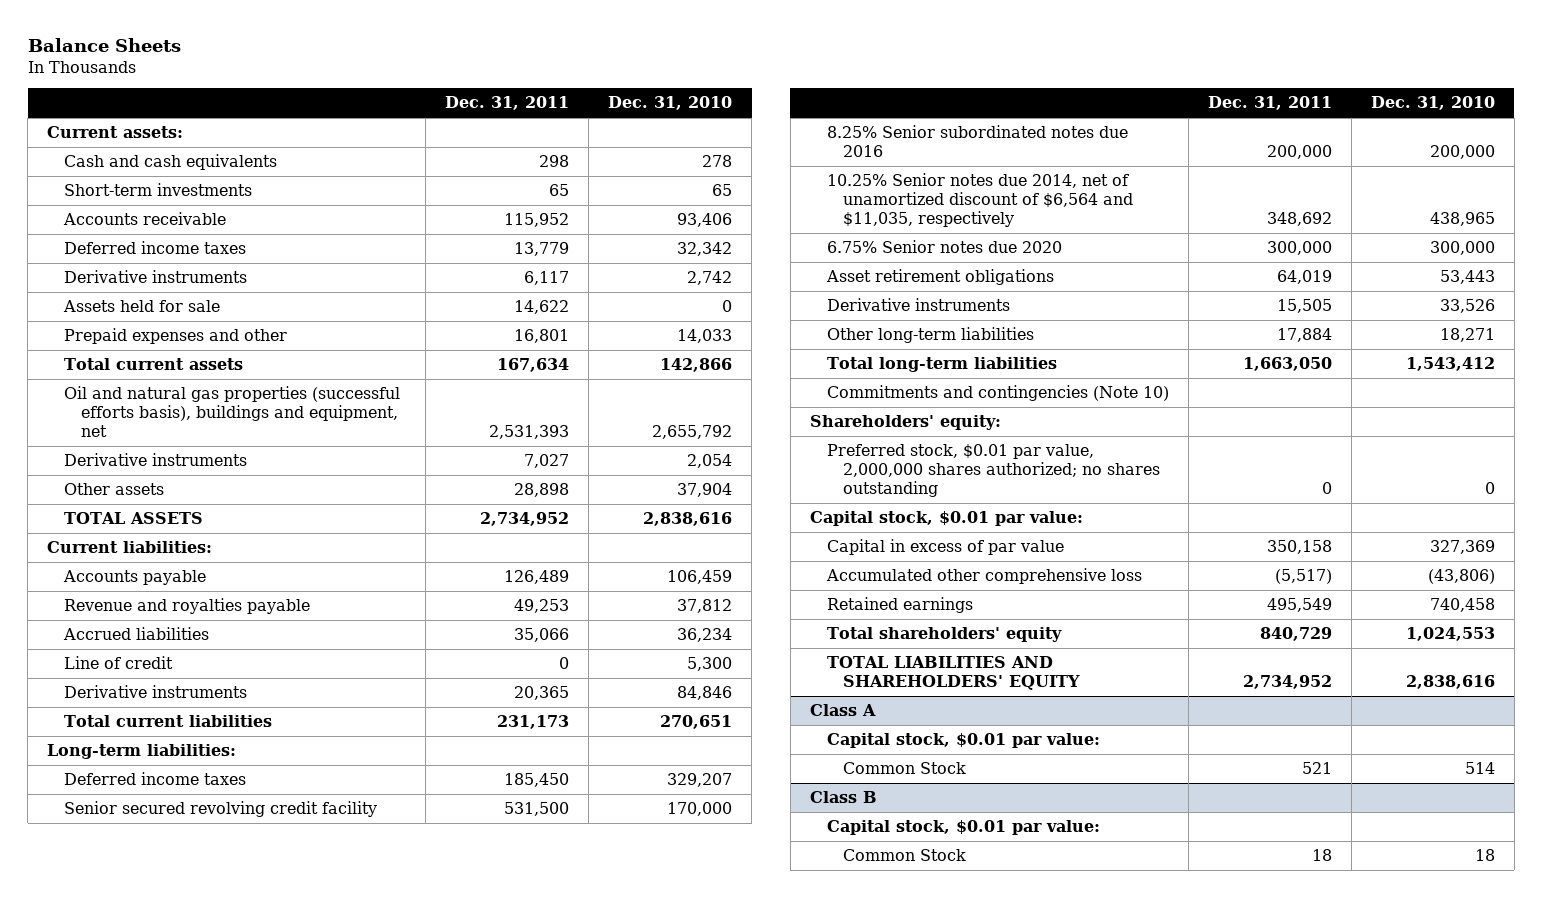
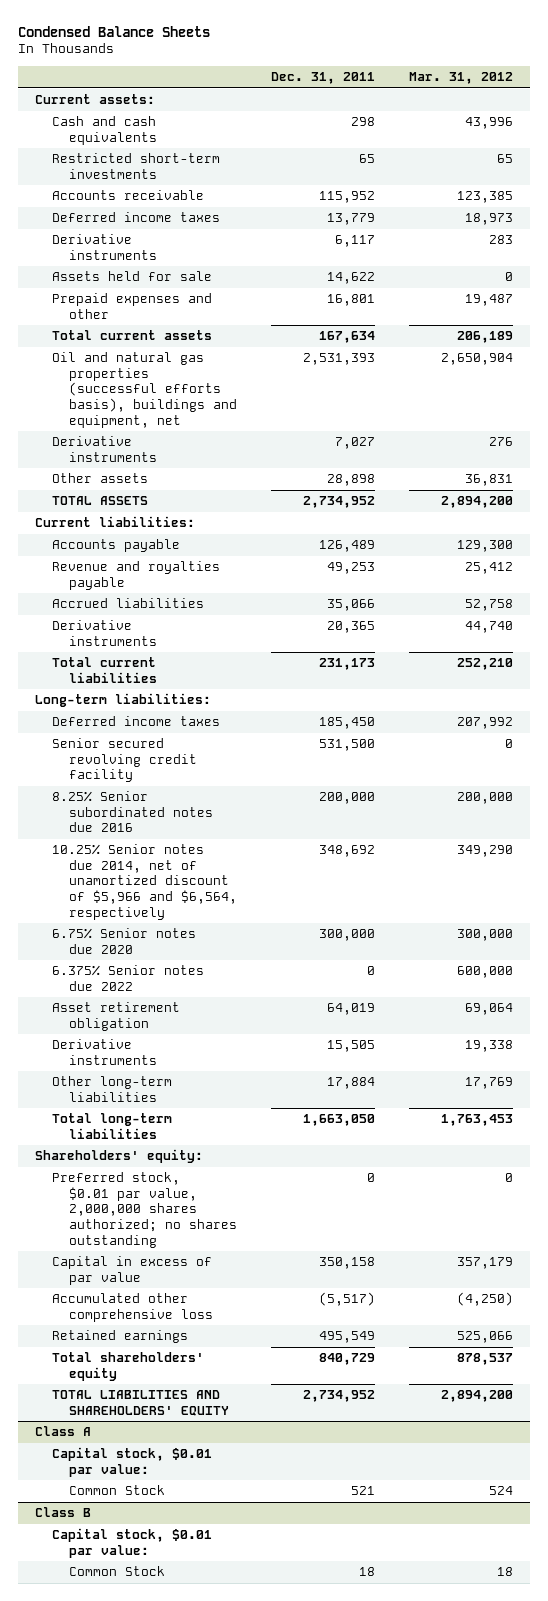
[27,37,181,52] Balance Sheets -> [17,25,210,37] Condensed Balance Sheets
[608,96,733,111] Dec. 31, 2010 -> none
none -> [409,71,514,84] Mar. 31, 2012
[64,183,253,197] Short-term investments -> [51,153,220,179] Restricted short-term investments
[64,656,174,670] Line of credit -> none
[826,173,1134,227] 10.25% Senior notes due 2014, net of unamortized discount of $6,564 and $11,035, respectively -> [51,844,238,920] 10.25% Senior notes due 2014, net of unamortized discount of $5,966 and $6,564, respectively
none -> [51,965,204,991] 6.375% Senior notes due 2022
[825,269,1054,286] Asset retirement obligations -> [51,1002,180,1031] Asset retirement obligation
[826,385,1169,402] Commitments and contingencies (Note 10) -> none
[809,511,1083,527] Capital stock, $0.01 par value: -> none

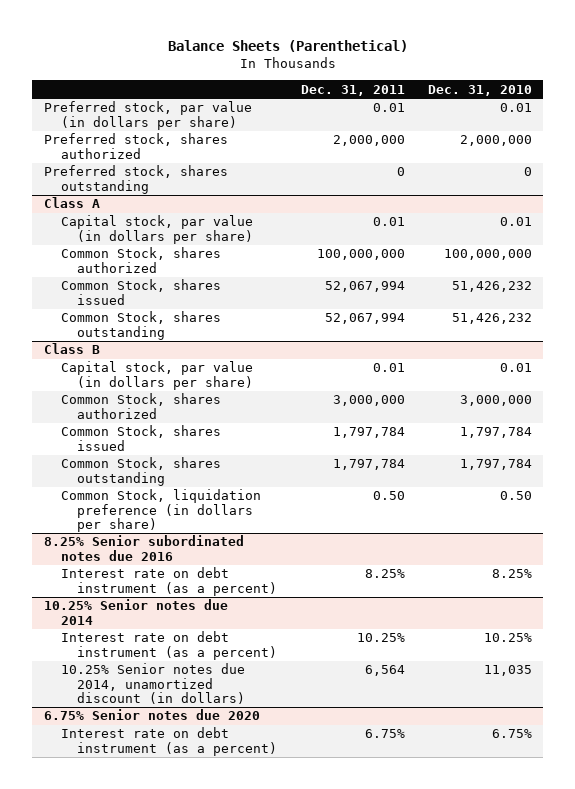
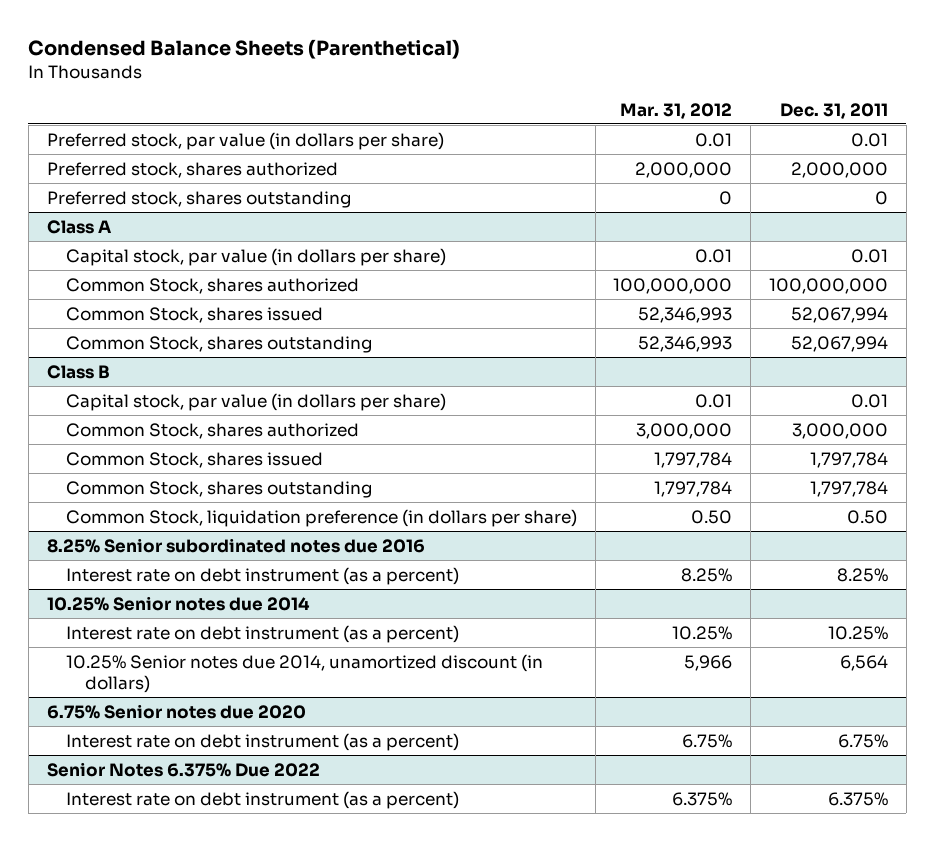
[167,40,408,53] Balance Sheets (Parenthetical) -> [28,38,461,59] Condensed Balance Sheets (Parenthetical)
[427,84,532,96] Dec. 31, 2010 -> none
none -> [620,102,733,119] Mar. 31, 2012
none -> [46,761,320,777] Senior Notes 6.375% Due 2022
none -> [65,790,459,809] Interest rate on debt instrument (as a percent)

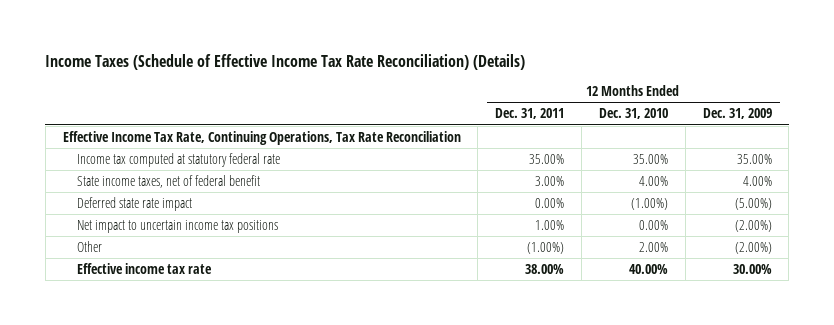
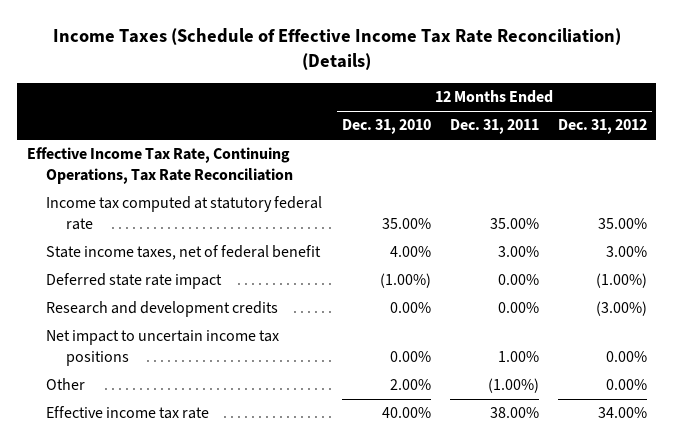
[702,108,772,120] Dec. 31, 2009 -> none
none -> [557,119,647,135] Dec. 31, 2012
none -> [46,301,279,318] Research and development credits

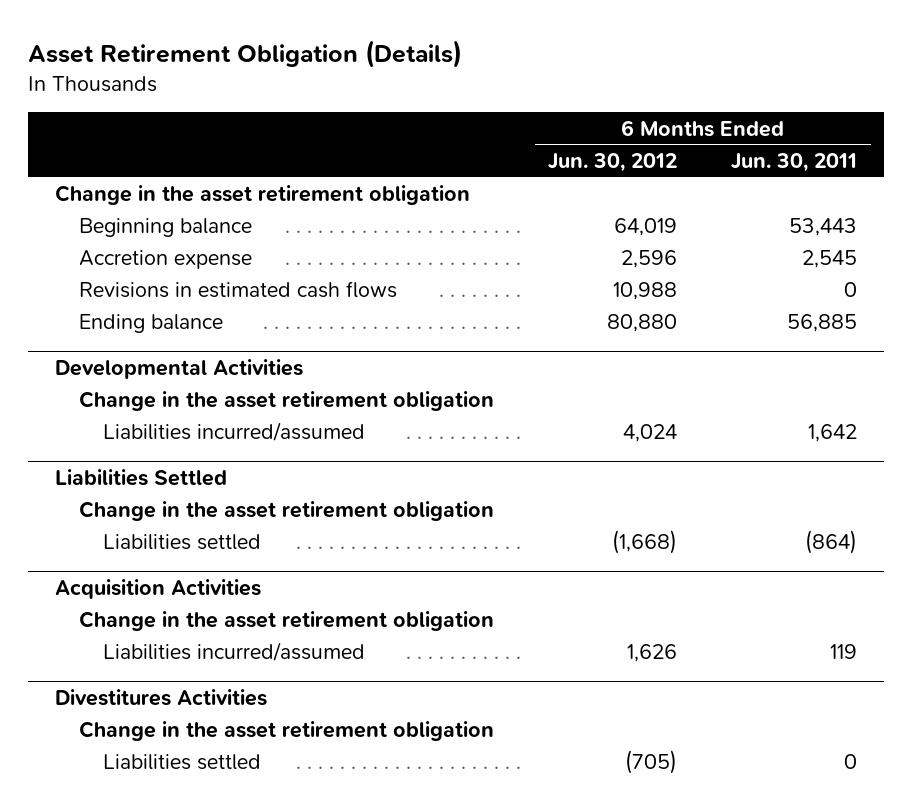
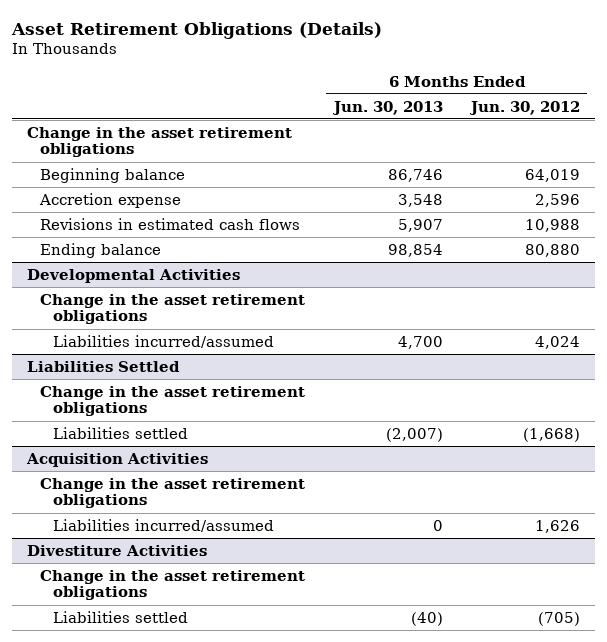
[28,39,463,68] Asset Retirement Obligation (Details) -> [11,21,383,39] Asset Retirement Obligations (Details)
[731,152,858,172] Jun. 30, 2011 -> none
none -> [331,100,443,115] Jun. 30, 2013
[55,185,471,206] Change in the asset retirement obligation -> [26,126,292,158] Change in the asset retirement obligations
[79,391,495,412] Change in the asset retirement obligation -> [39,293,305,325] Change in the asset retirement obligations
[79,501,495,522] Change in the asset retirement obligation -> [39,385,305,417] Change in the asset retirement obligations
[79,611,495,632] Change in the asset retirement obligation -> [39,477,305,509] Change in the asset retirement obligations
[55,688,268,706] Divestitures Activities -> none
none -> [26,544,207,556] Divestiture Activities
[79,721,495,742] Change in the asset retirement obligation -> [39,569,305,601] Change in the asset retirement obligations

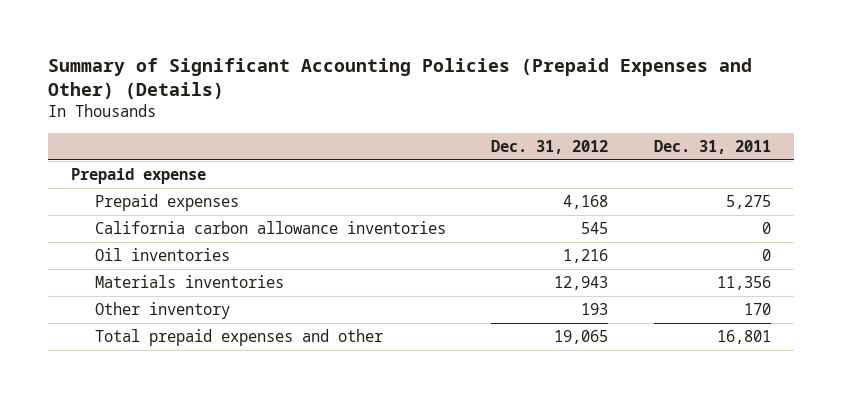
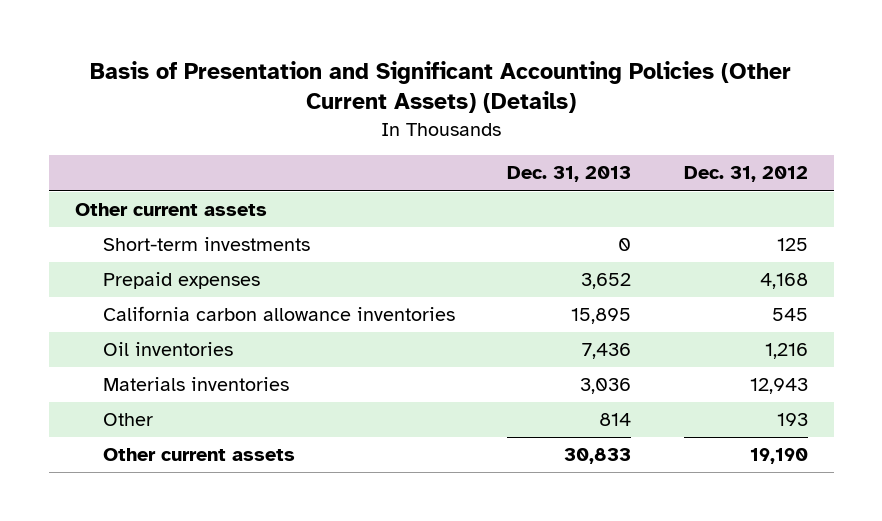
[47,58,752,100] Summary of Significant Accounting Policies (Prepaid Expenses and Other) (Details) -> [90,60,792,114] Basis of Presentation and Significant Accounting Policies (Other Current Assets) (Details)
[654,139,772,154] Dec. 31, 2011 -> none
none -> [507,166,632,183] Dec. 31, 2013
[70,168,206,185] Prepaid expense -> [74,203,267,217] Other current assets
none -> [103,237,311,252] Short-term investments
[94,329,383,347] Total prepaid expenses and other -> none
[94,302,230,320] Other inventory -> [103,413,154,427] Other
none -> [103,448,296,462] Other current assets

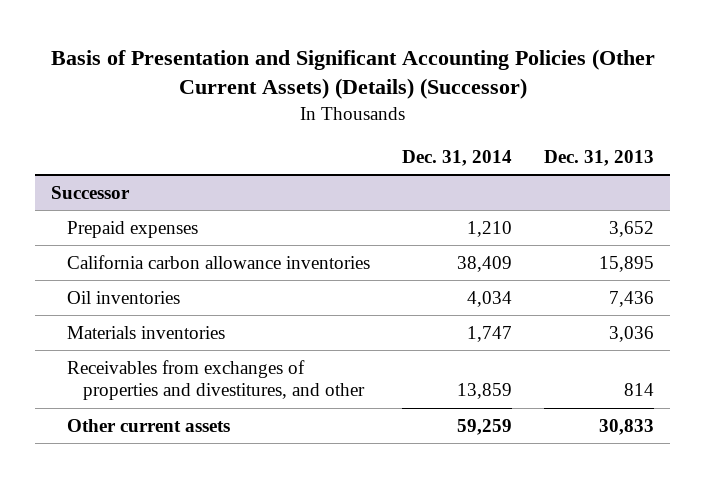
[90,60,792,114] Basis of Presentation and Significant Accounting Policies (Other Current Assets) (Details) -> [50,48,655,100] Basis of Presentation and Significant Accounting Policies (Other Current Assets) (Details) (Successor)
[683,166,808,183] Dec. 31, 2012 -> none
none -> [402,149,513,166] Dec. 31, 2014
[74,203,267,217] Other current assets -> none
[103,237,311,252] Short-term investments -> none
none -> [51,185,131,199] Successor
[103,413,154,427] Other -> [66,359,365,401] Receivables from exchanges of properties and divestitures, and other

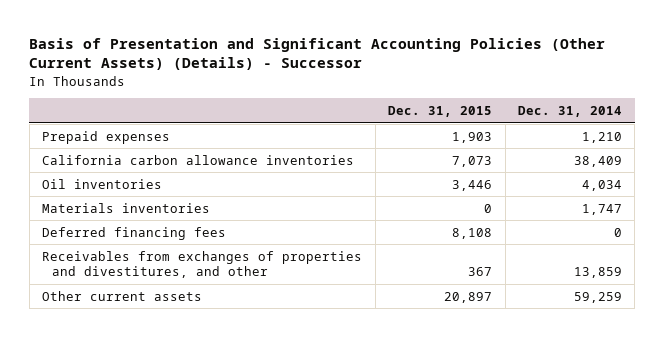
[50,48,655,100] Basis of Presentation and Significant Accounting Policies (Other Current Assets) (Details) (Successor) -> [29,37,606,71] Basis of Presentation and Significant Accounting Policies (Other Current Assets) (Details) - Successor
[544,149,655,166] Dec. 31, 2013 -> none
none -> [388,105,493,117] Dec. 31, 2015
[51,185,131,199] Successor -> none
none -> [42,226,227,240] Deferred financing fees

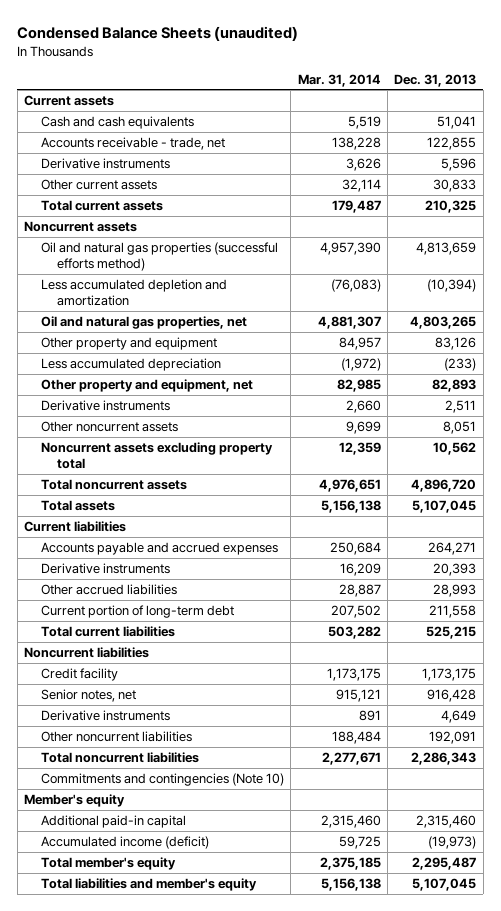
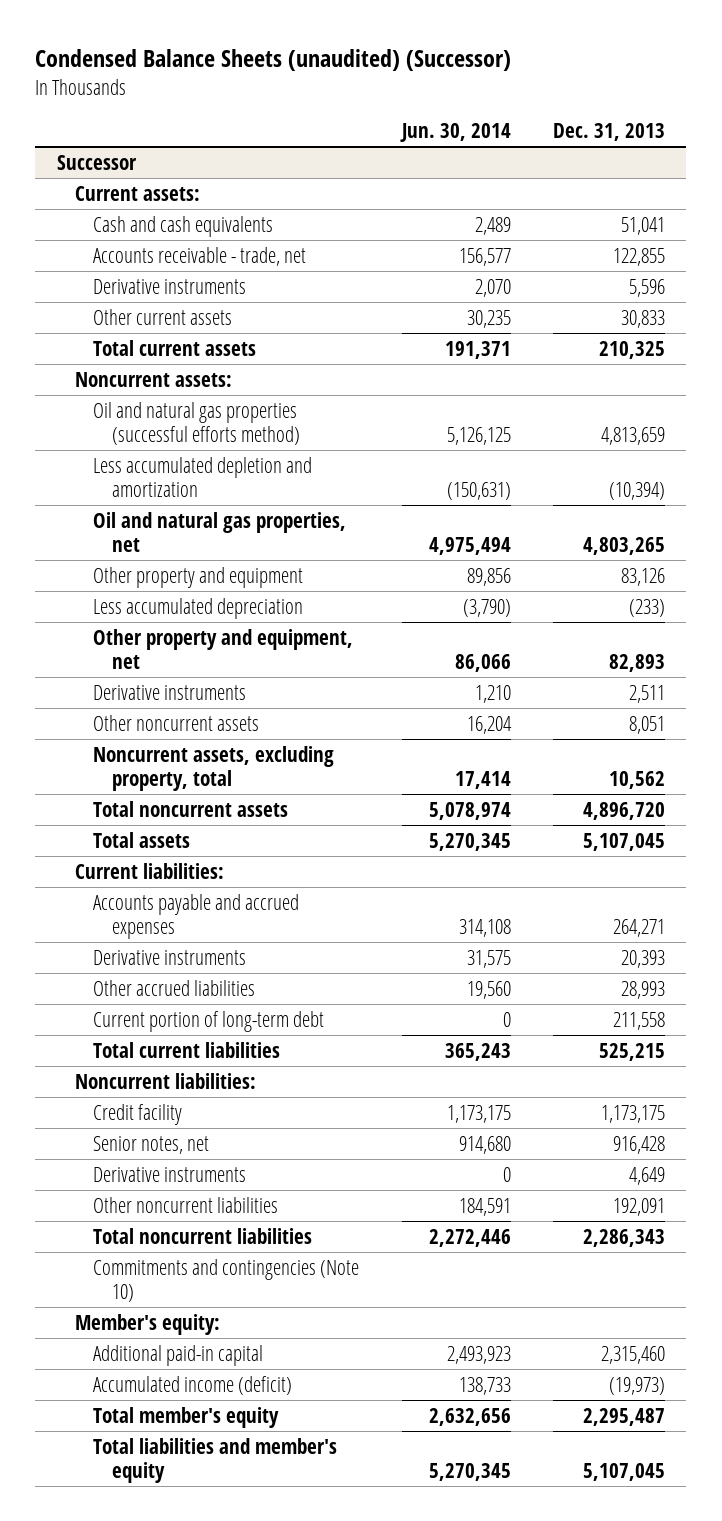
[17,25,299,41] Condensed Balance Sheets (unaudited) -> [35,49,512,72] Condensed Balance Sheets (unaudited) (Successor)
[297,73,381,87] Mar. 31, 2014 -> none
none -> [399,123,511,143] Jun. 30, 2014
none -> [56,154,137,170] Successor
[24,95,115,107] Current assets -> [74,185,200,201] Current assets:
[24,221,138,233] Noncurrent assets -> [74,371,232,387] Noncurrent assets:
[40,442,273,470] Noncurrent assets excluding property total -> [93,745,335,791] Noncurrent assets, excluding property, total
[24,521,127,533] Current liabilities -> [74,862,224,879] Current liabilities:
[24,647,150,659] Noncurrent liabilities -> [74,1072,256,1089] Noncurrent liabilities:
[24,794,126,808] Member's equity -> [74,1313,220,1335] Member's equity:

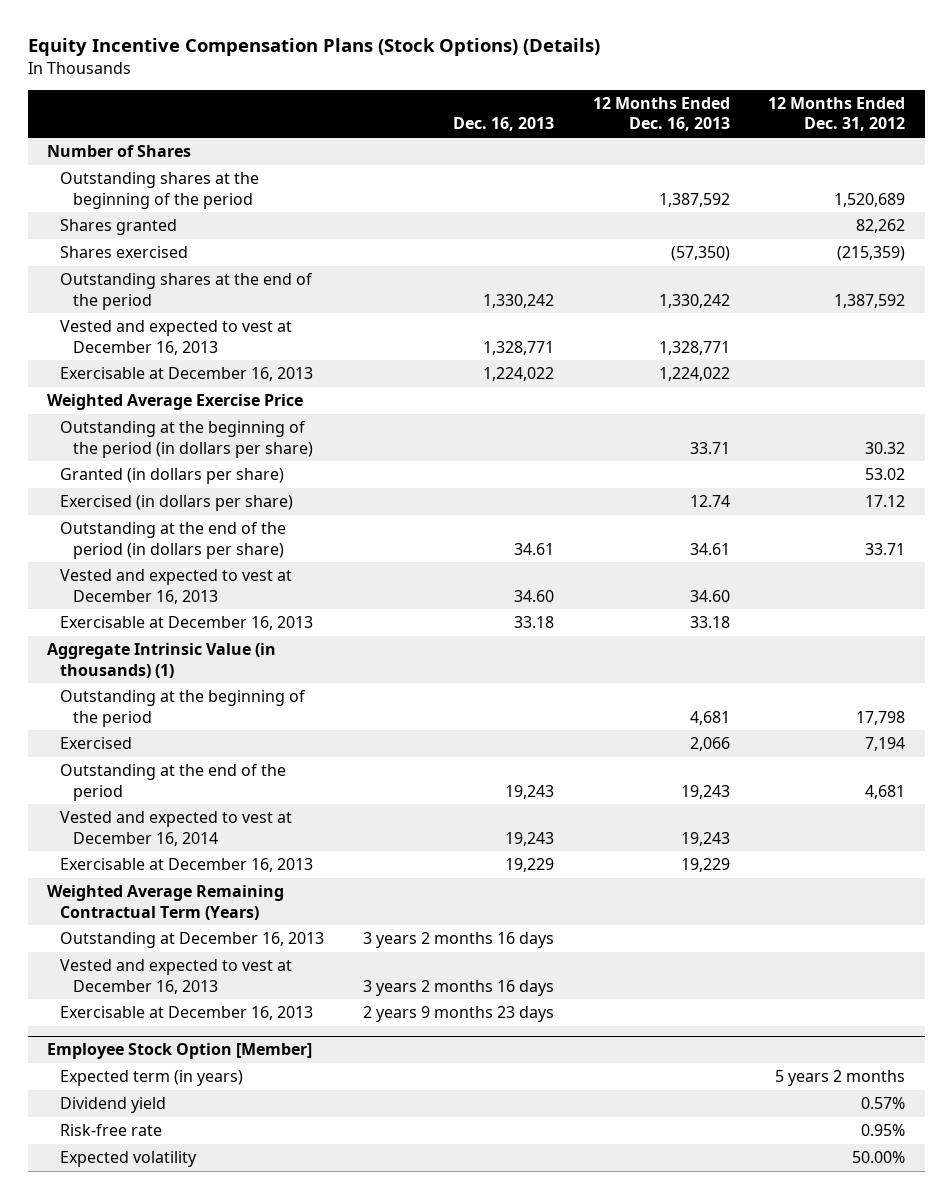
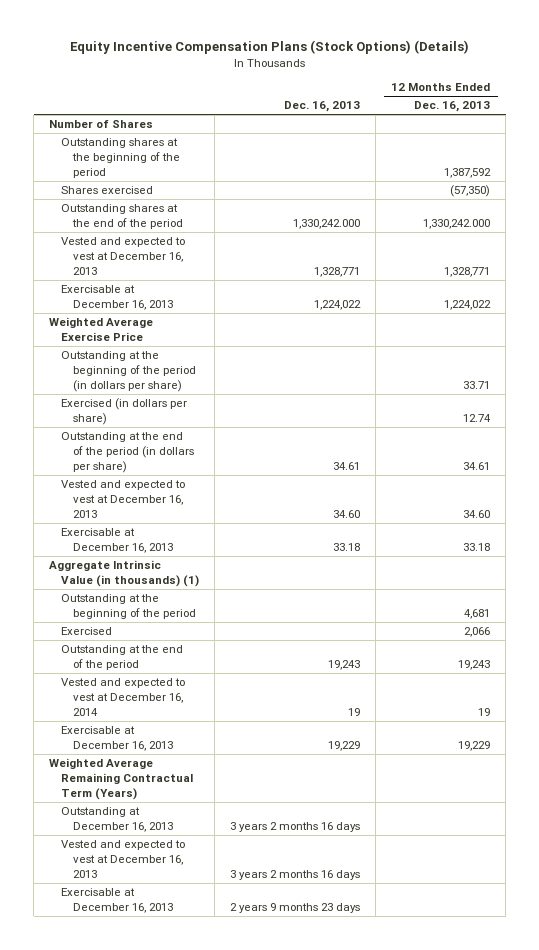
[768,96,906,132] 12 Months Ended Dec. 31, 2012 -> none
[59,219,177,236] Shares granted -> none
[482,293,554,308] 1,330,242 -> [293,218,361,229] 1,330,242.000
[658,293,730,308] 1,330,242 -> [423,218,491,229] 1,330,242.000
[59,468,284,485] Granted (in dollars per share) -> none
[504,831,554,846] 19,243 -> [348,707,361,716] 19
[680,831,730,846] 19,243 -> [478,707,491,716] 19
[47,1043,313,1060] Employee Stock Option [Member] -> none
[59,1070,243,1087] Expected term (in years) -> none
[59,1097,166,1114] Dividend yield -> none
[59,1124,162,1137] Risk-free rate -> none
[59,1151,197,1168] Expected volatility -> none

